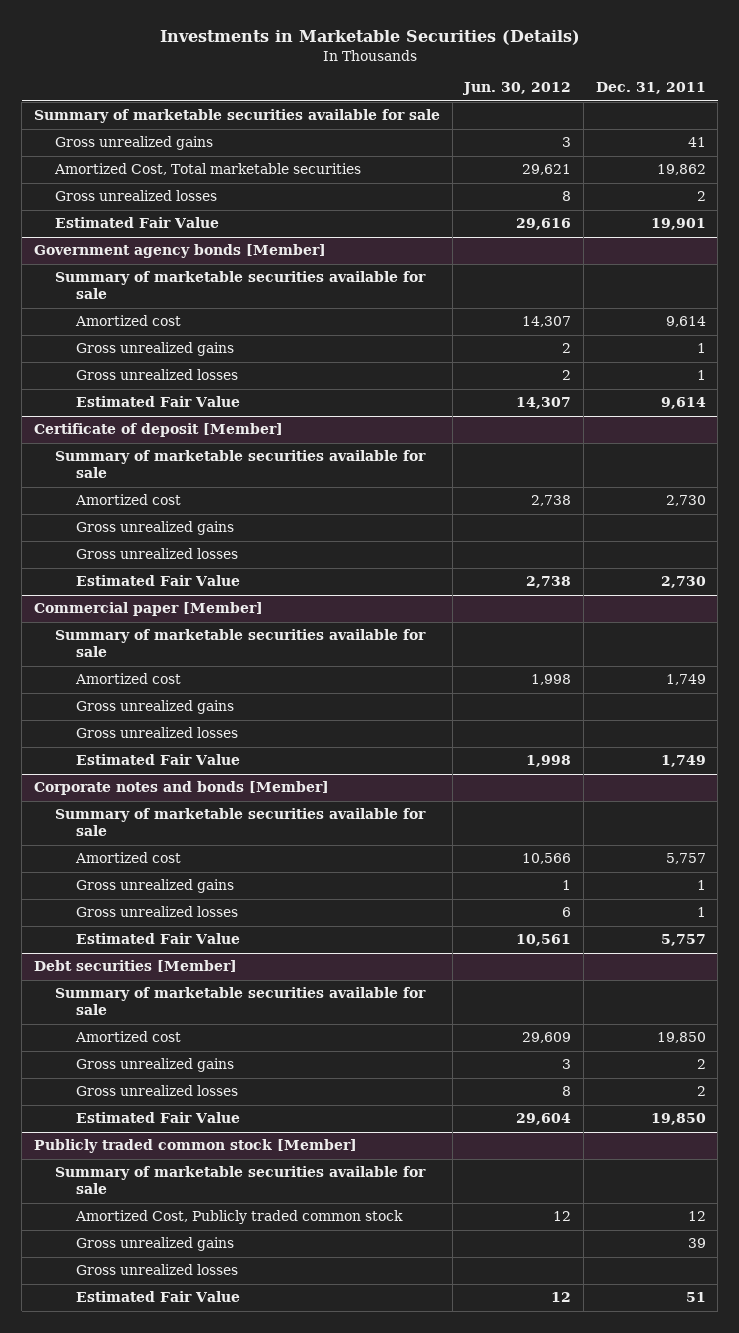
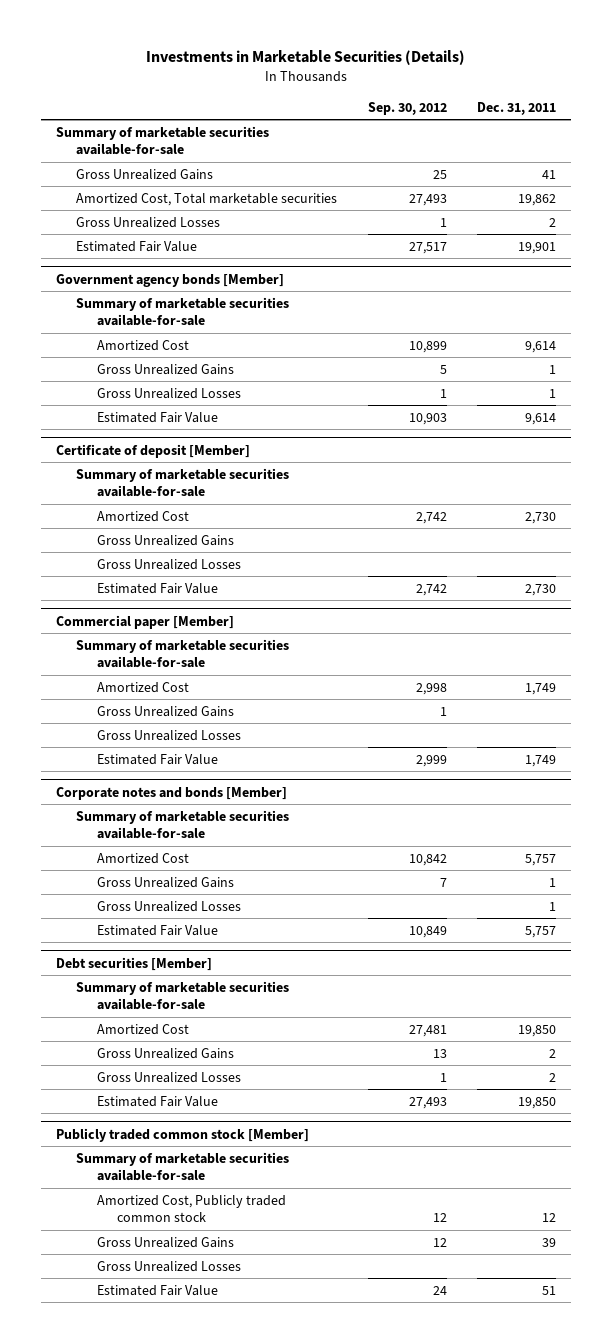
[462,82,572,96] Jun. 30, 2012 -> none
none -> [367,101,447,115] Sep. 30, 2012
[33,109,440,124] Summary of marketable securities available for sale -> [55,125,269,156] Summary of marketable securities available-for-sale
[54,136,213,151] Gross unrealized gains -> [76,168,214,180] Gross Unrealized Gains
[54,190,217,202] Gross unrealized losses -> [76,216,221,228] Gross Unrealized Losses
[54,271,426,300] Summary of marketable securities available for sale -> [76,296,290,327] Summary of marketable securities available-for-sale
[74,315,181,327] Amortized cost -> [96,339,189,351] Amortized Cost
[75,342,234,357] Gross unrealized gains -> [96,363,234,375] Gross Unrealized Gains
[75,369,238,381] Gross unrealized losses -> [96,387,241,399] Gross Unrealized Losses
[54,450,426,479] Summary of marketable securities available for sale -> [76,467,290,498] Summary of marketable securities available-for-sale
[74,494,181,506] Amortized cost -> [96,510,189,522] Amortized Cost
[75,521,234,536] Gross unrealized gains -> [96,534,234,546] Gross Unrealized Gains
[75,548,238,560] Gross unrealized losses -> [96,558,241,570] Gross Unrealized Losses
[54,629,426,658] Summary of marketable securities available for sale -> [76,638,290,669] Summary of marketable securities available-for-sale
[74,673,181,685] Amortized cost -> [96,681,189,693] Amortized Cost
[75,700,234,715] Gross unrealized gains -> [96,705,234,717] Gross Unrealized Gains
[75,727,238,739] Gross unrealized losses -> [96,729,241,741] Gross Unrealized Losses
[54,808,426,837] Summary of marketable securities available for sale -> [76,809,290,840] Summary of marketable securities available-for-sale
[74,852,181,864] Amortized cost -> [96,852,189,864] Amortized Cost
[75,879,234,894] Gross unrealized gains -> [96,876,234,888] Gross Unrealized Gains
[75,906,238,918] Gross unrealized losses -> [96,900,241,912] Gross Unrealized Losses
[54,987,426,1016] Summary of marketable securities available for sale -> [76,980,290,1011] Summary of marketable securities available-for-sale
[74,1031,181,1043] Amortized cost -> [96,1023,189,1035] Amortized Cost
[75,1058,234,1073] Gross unrealized gains -> [96,1047,234,1059] Gross Unrealized Gains
[75,1085,238,1097] Gross unrealized losses -> [96,1071,241,1083] Gross Unrealized Losses
[54,1166,426,1195] Summary of marketable securities available for sale -> [76,1151,290,1182] Summary of marketable securities available-for-sale
[75,1237,234,1252] Gross unrealized gains -> [96,1236,234,1248] Gross Unrealized Gains
[75,1264,238,1276] Gross unrealized losses -> [96,1260,241,1272] Gross Unrealized Losses

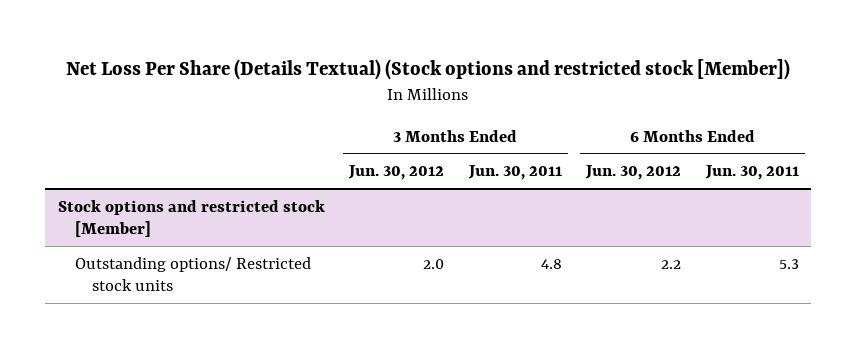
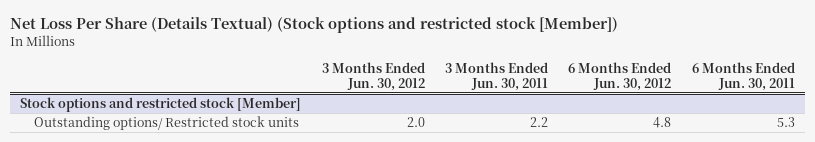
[540,258,562,269] 4.8 -> [530,117,549,128] 2.2
[661,259,682,269] 2.2 -> [653,117,672,129] 4.8

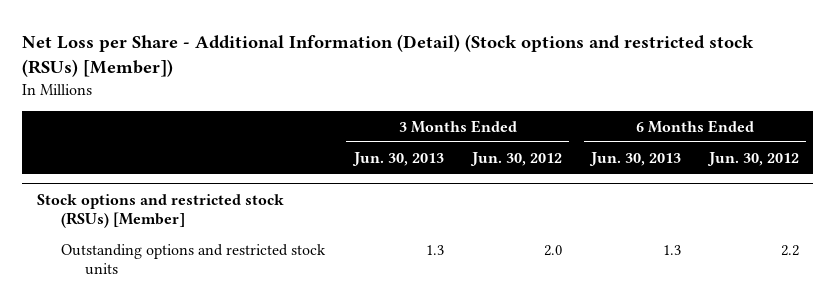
[10,17,619,34] Net Loss Per Share (Details Textual) (Stock options and restricted stock [Member]) -> [22,33,755,77] Net Loss per Share - Additional Information (Detail) (Stock options and restricted stock (RSUs) [Member])
[445,61,549,91] 3 Months Ended Jun. 30, 2011 -> none
[691,61,795,91] 6 Months Ended Jun. 30, 2011 -> none
none -> [351,151,444,166] Jun. 30, 2013
none -> [588,151,681,166] Jun. 30, 2013
[20,97,302,113] Stock options and restricted stock [Member] -> [36,193,284,229] Stock options and restricted stock (RSUs) [Member]
[34,116,300,131] Outstanding options/ Restricted stock units -> [60,243,326,276] Outstanding options and restricted stock units
[653,117,672,129] 4.8 -> [781,244,800,256] 2.2

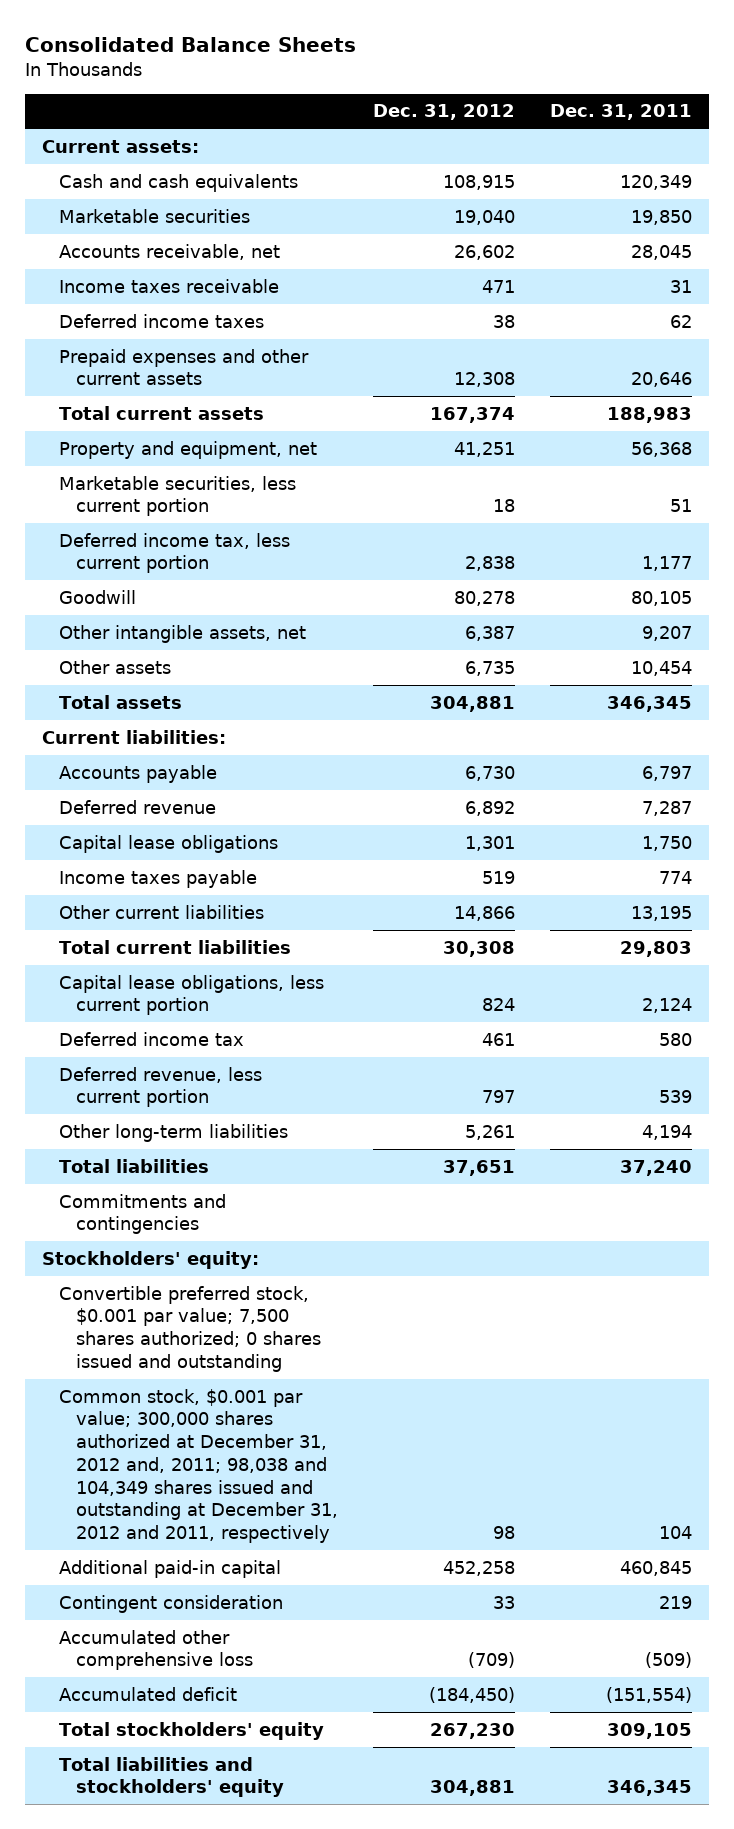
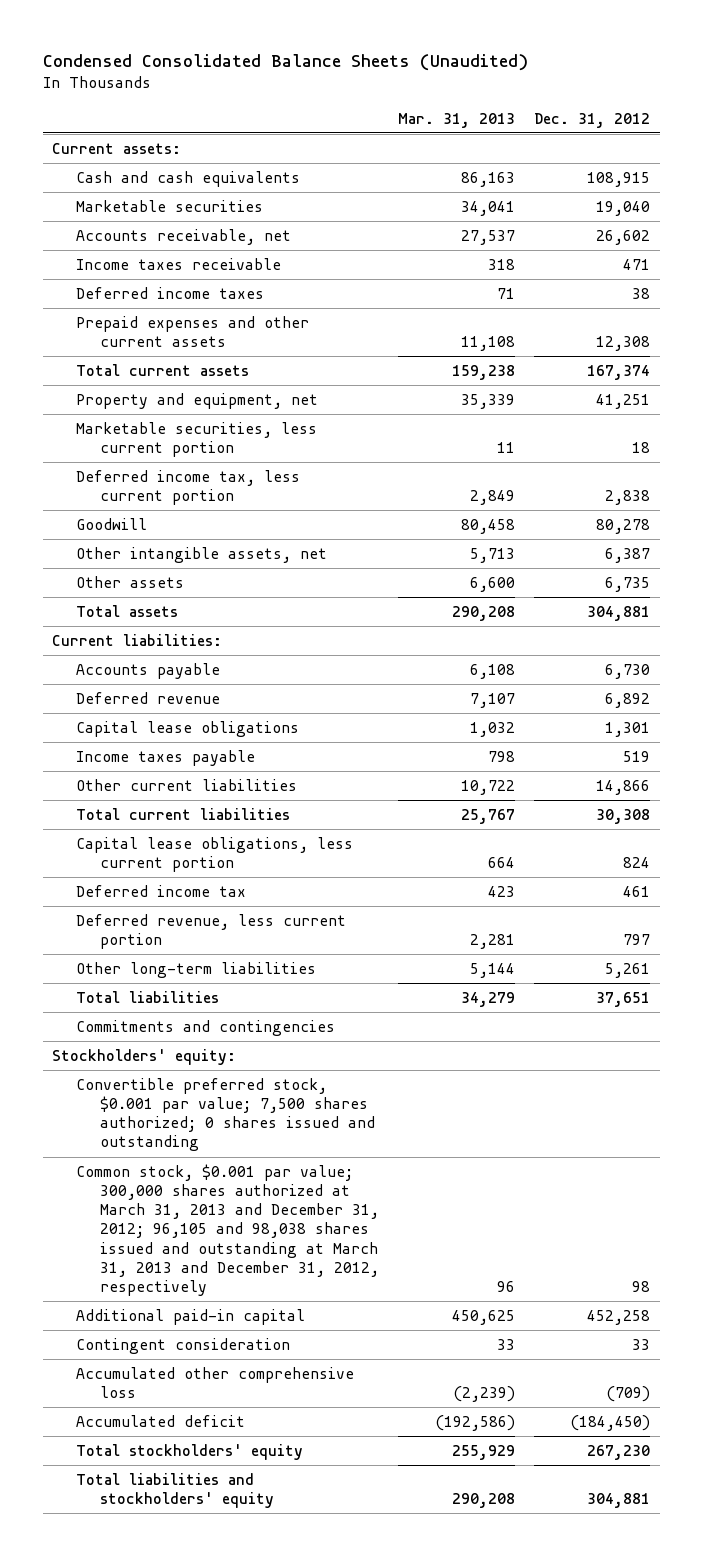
[25,37,357,53] Consolidated Balance Sheets -> [42,54,528,72] Condensed Consolidated Balance Sheets (Unaudited)
[549,104,692,121] Dec. 31, 2011 -> none
none -> [398,112,516,128] Mar. 31, 2013
[59,1388,339,1543] Common stock, $0.001 par value; 300,000 shares authorized at December 31, 2012 and, 2011; 98,038 and 104,349 shares issued and outstanding at December 31, 2012 and 2011, respectively -> [76,1164,380,1296] Common stock, $0.001 par value; 300,000 shares authorized at March 31, 2013 and December 31, 2012; 96,105 and 98,038 shares issued and outstanding at March 31, 2013 and December 31, 2012, respectively

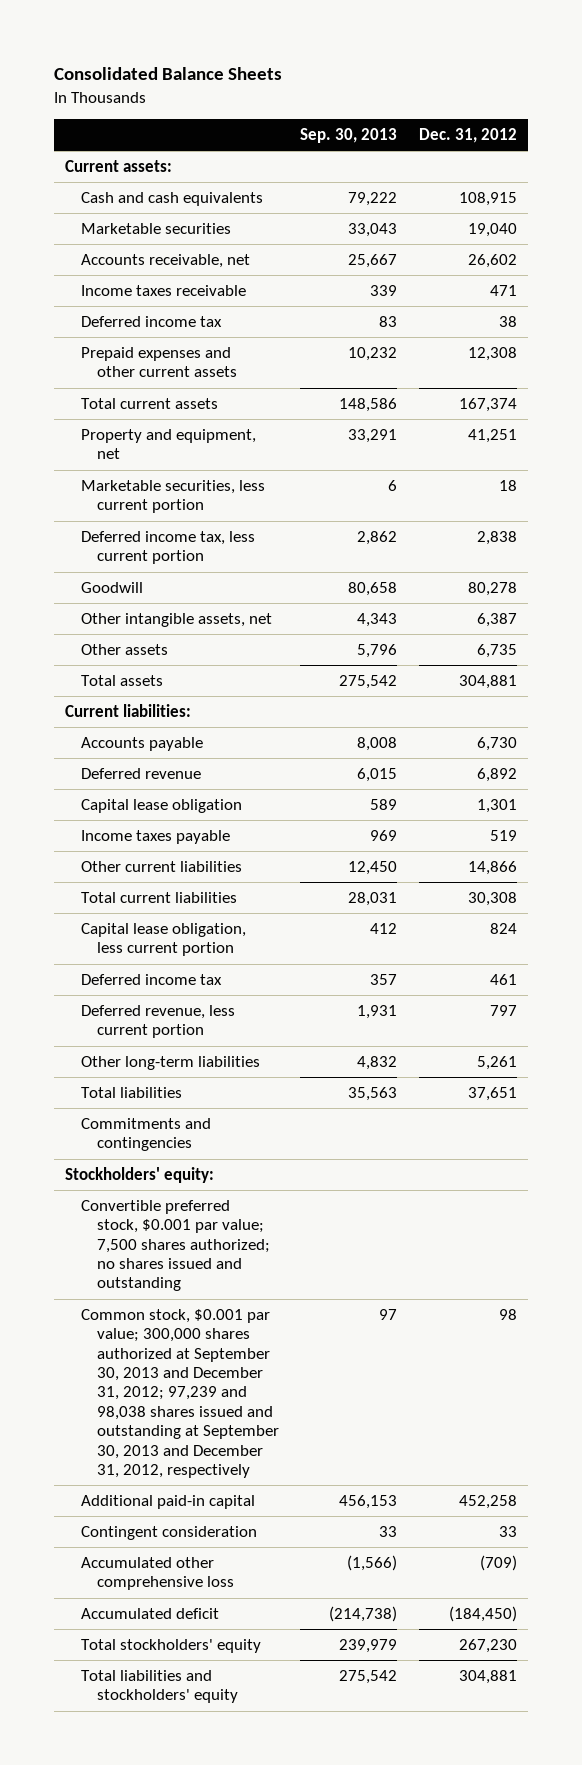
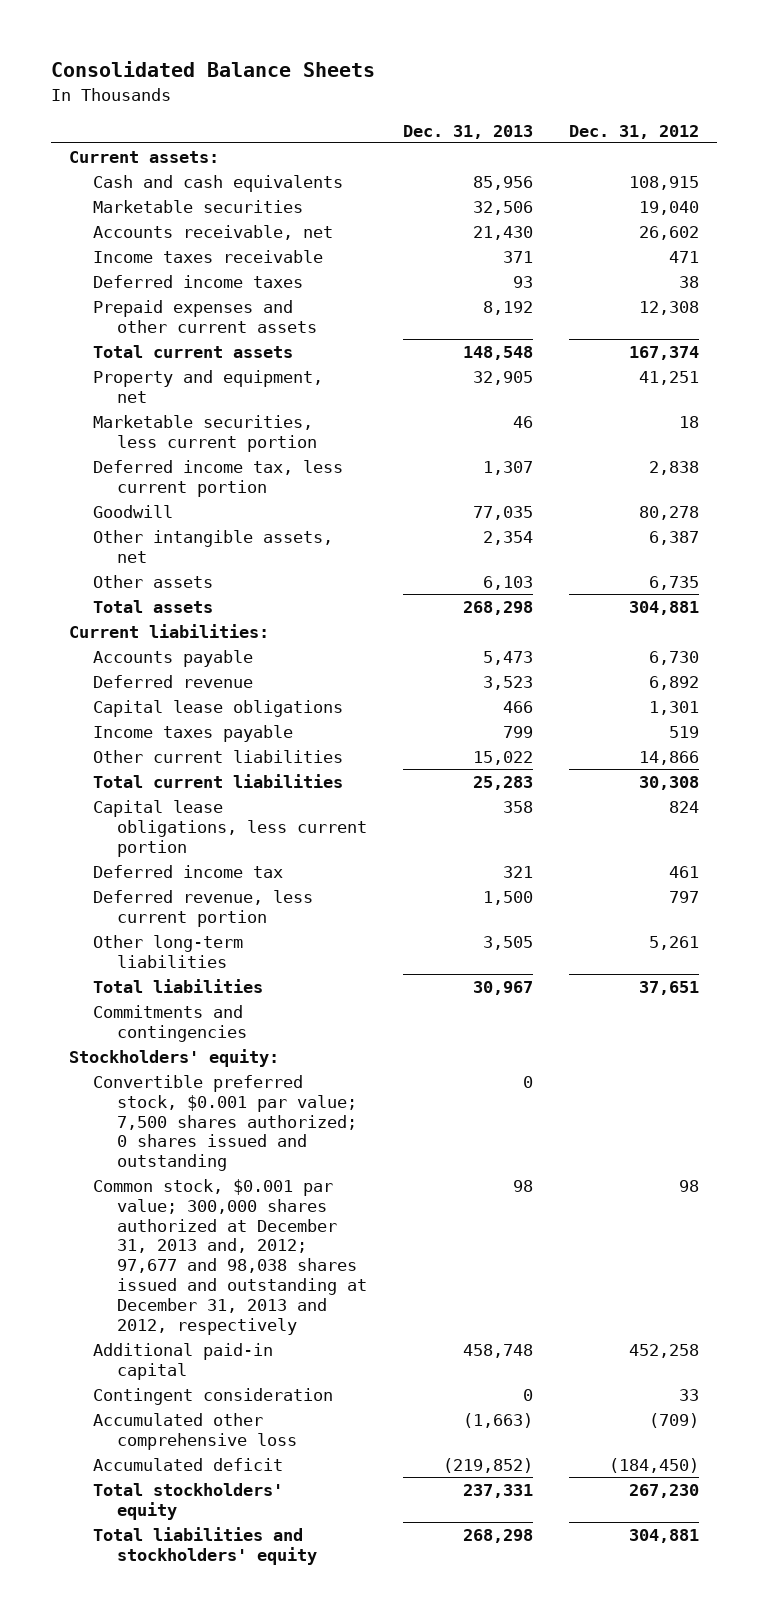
[300,128,398,144] Sep. 30, 2013 -> none
none -> [402,124,533,139] Dec. 31, 2013
[80,316,222,328] Deferred income tax -> [92,274,303,288] Deferred income taxes
[80,799,242,814] Capital lease obligation -> [92,699,343,717] Capital lease obligations
[80,923,246,957] Capital lease obligation, less current portion -> [92,799,367,857] Capital lease obligations, less current portion
[80,1200,270,1292] Convertible preferred stock, $0.001 par value; 7,500 shares authorized; no shares issued and outstanding -> [92,1074,357,1172] Convertible preferred stock, $0.001 par value; 7,500 shares authorized; 0 shares issued and outstanding
[80,1309,279,1478] Common stock, $0.001 par value; 300,000 shares authorized at September 30, 2013 and December 31, 2012; 97,239 and 98,038 shares issued and outstanding at September 30, 2013 and December 31, 2012, respectively -> [92,1178,367,1335] Common stock, $0.001 par value; 300,000 shares authorized at December 31, 2013 and, 2012; 97,677 and 98,038 shares issued and outstanding at December 31, 2013 and 2012, respectively

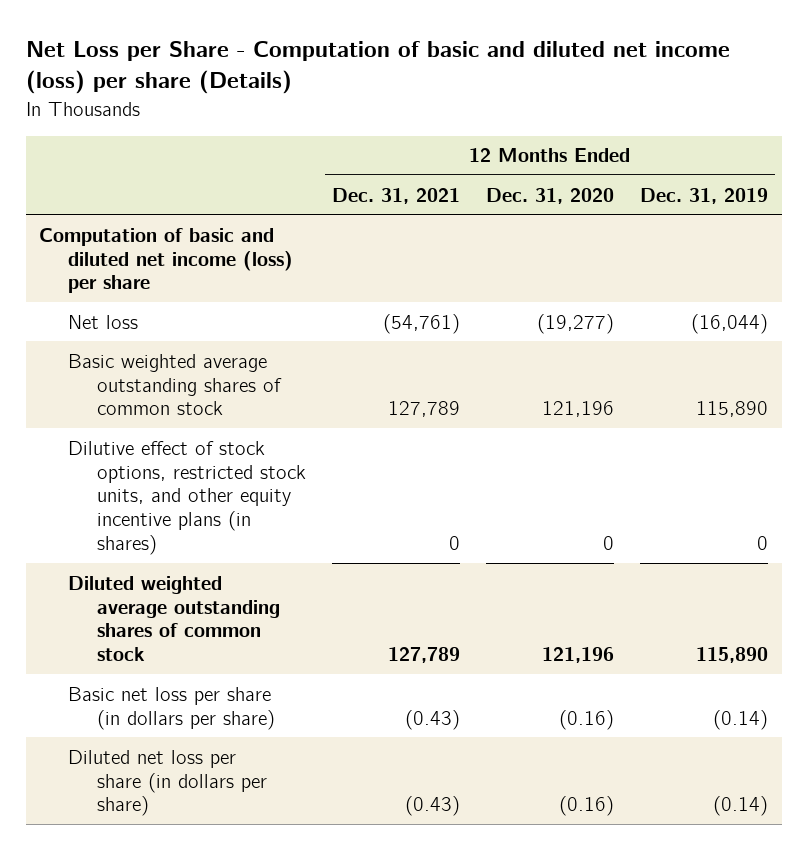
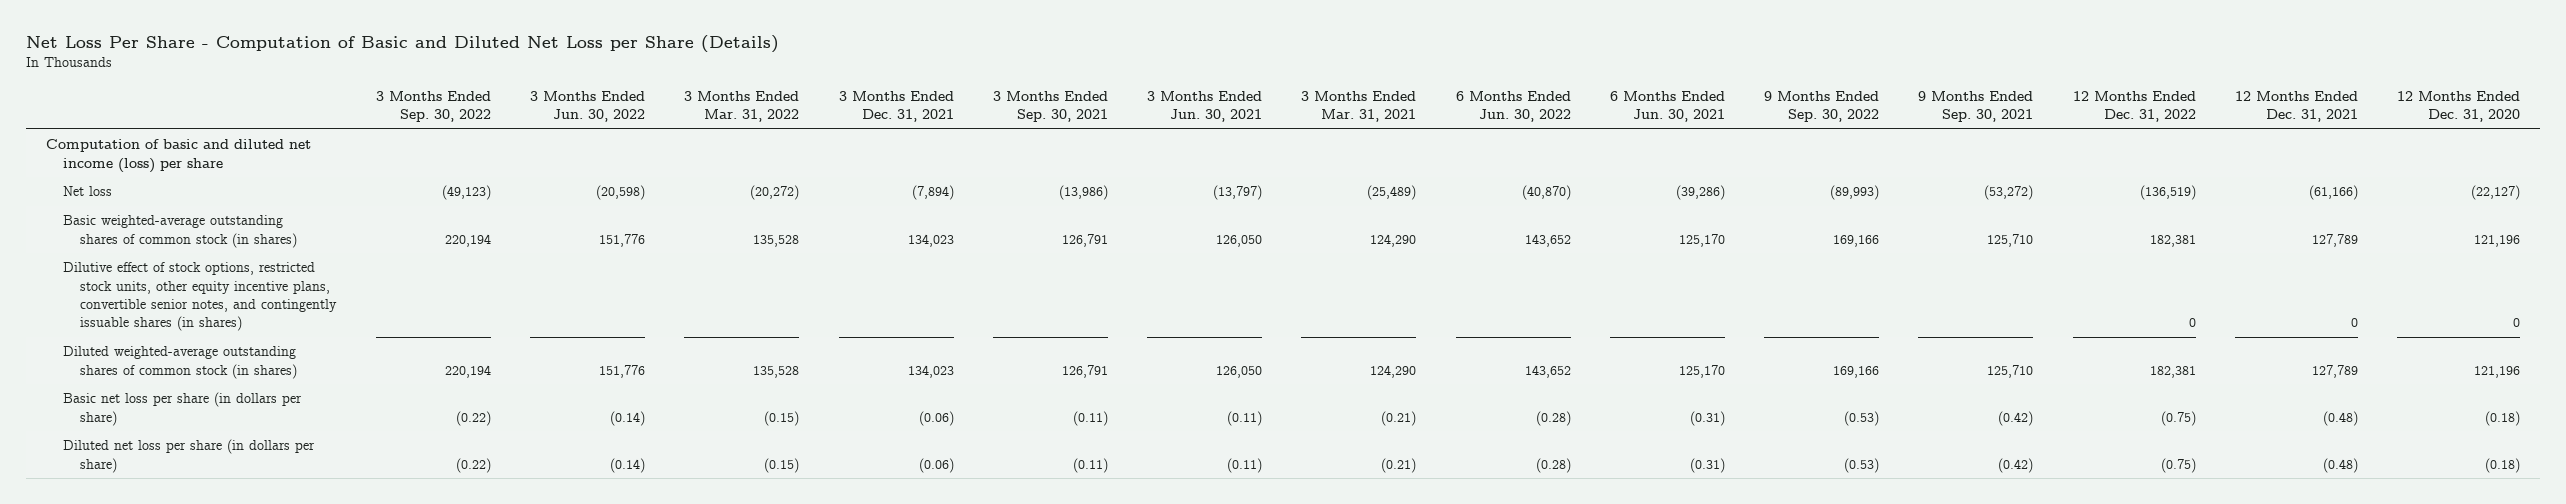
[26,41,731,95] Net Loss per Share - Computation of basic and diluted net income (loss) per share (Details) -> [26,35,780,54] Net Loss Per Share - Computation of Basic and Diluted Net Loss per Share (Details)
[640,187,769,204] Dec. 31, 2019 -> none
none -> [375,90,491,123] 3 Months Ended Sep. 30, 2022
none -> [529,90,645,123] 3 Months Ended Jun. 30, 2022
none -> [684,90,800,123] 3 Months Ended Mar. 31, 2022
none -> [838,90,954,123] 3 Months Ended Dec. 31, 2021
none -> [992,90,1108,123] 3 Months Ended Sep. 30, 2021
none -> [1147,90,1263,123] 3 Months Ended Jun. 30, 2021
none -> [1301,90,1417,123] 3 Months Ended Mar. 31, 2021
none -> [1455,90,1571,123] 6 Months Ended Jun. 30, 2022
none -> [1609,90,1725,123] 6 Months Ended Jun. 30, 2021
none -> [1764,90,1880,123] 9 Months Ended Sep. 30, 2022
none -> [1918,90,2034,123] 9 Months Ended Sep. 30, 2021
none -> [2072,90,2196,123] 12 Months Ended Dec. 31, 2022
[382,313,460,334] (54,761) -> [2308,185,2358,201] (61,166)
[537,313,615,334] (19,277) -> [2471,185,2521,201] (22,127)
[67,353,282,416] Basic weighted average outstanding shares of common stock -> [63,215,298,248] Basic weighted-average outstanding shares of common stock (in shares)
[67,440,306,556] Dilutive effect of stock options, restricted stock units, and other equity incentive plans (in shares) -> [63,262,338,332] Dilutive effect of stock options, restricted stock units, other equity incentive plans, convertible senior notes, and contingently issuable shares (in shares)
[67,575,280,662] Diluted weighted average outstanding shares of common stock -> [63,346,298,379] Diluted weighted-average outstanding shares of common stock (in shares)
[404,709,460,730] (0.43) -> [2322,410,2358,426] (0.48)
[559,709,615,730] (0.16) -> [2485,410,2521,426] (0.18)
[404,796,460,817] (0.43) -> [2322,457,2358,473] (0.48)
[559,796,615,817] (0.16) -> [2485,457,2521,473] (0.18)

